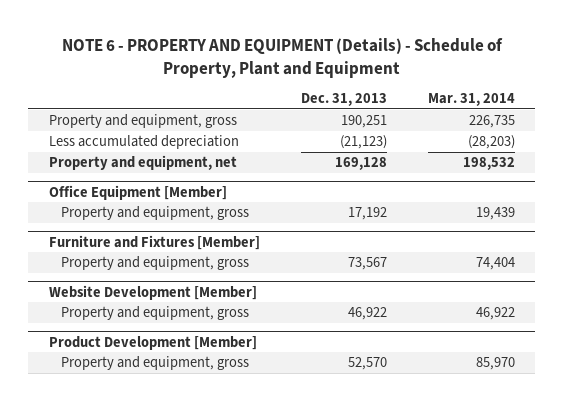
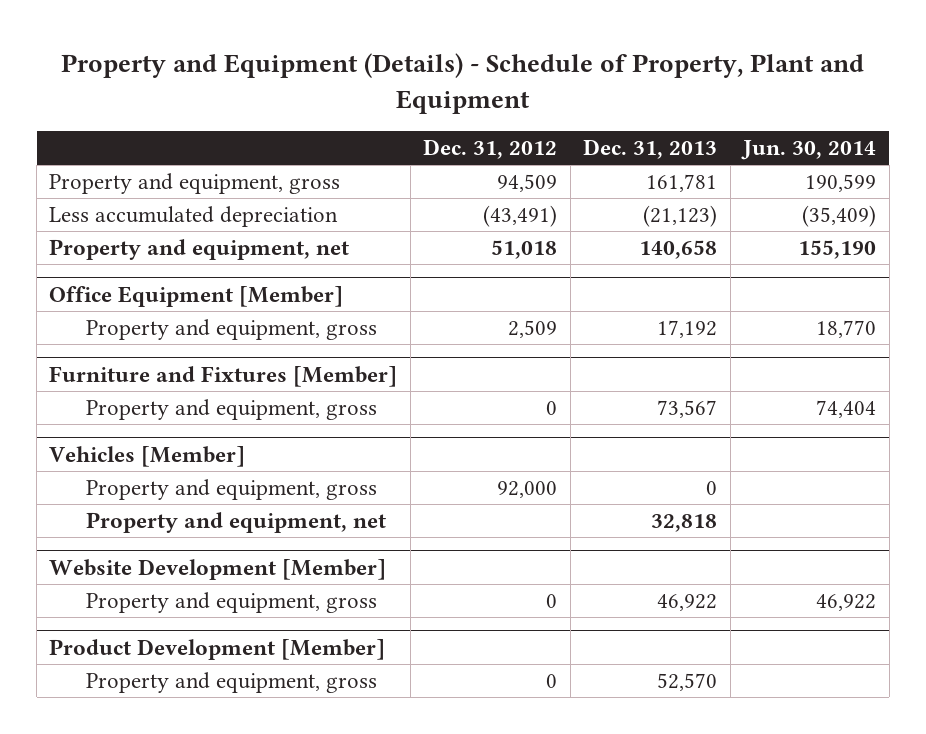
[61,37,503,78] NOTE 6 - PROPERTY AND EQUIPMENT (Details) - Schedule of Property, Plant and Equipment -> [60,53,864,114] Property and Equipment (Details) - Schedule of Property, Plant and Equipment
[427,93,515,107] Mar. 31, 2014 -> none
none -> [423,139,558,160] Dec. 31, 2012
none -> [741,140,877,161] Jun. 30, 2014
[340,115,387,129] 190,251 -> [646,174,718,193] 161,781
[334,157,387,171] 169,128 -> [639,240,718,260] 140,658
none -> [49,445,246,467] Vehicles [Member]
none -> [86,479,378,501] Property and equipment, gross
none -> [86,512,387,534] Property and equipment, net

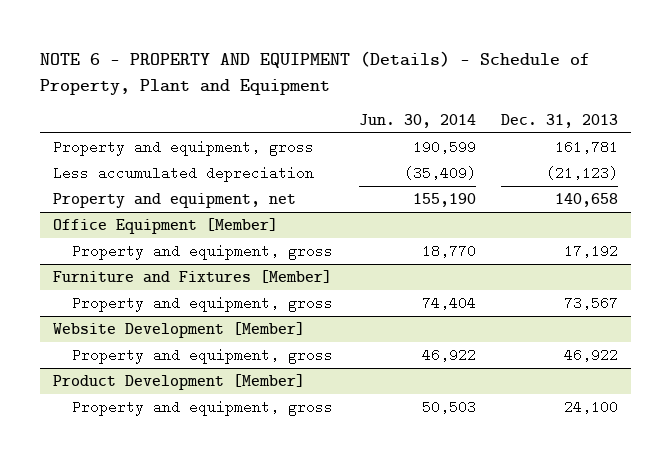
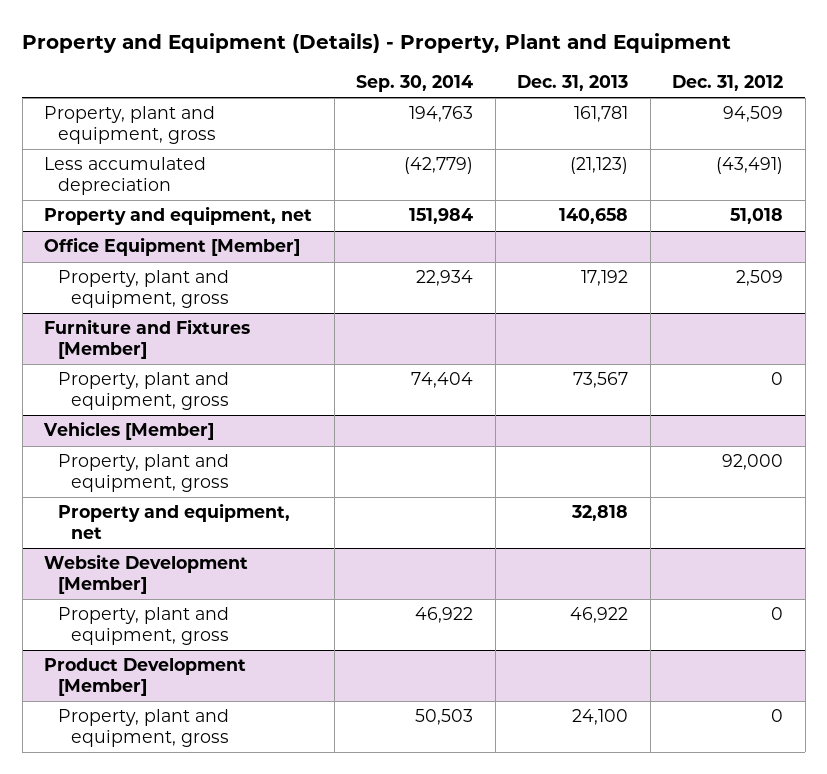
[40,51,591,95] NOTE 6 - PROPERTY AND EQUIPMENT (Details) - Schedule of Property, Plant and Equipment -> [22,33,732,54] Property and Equipment (Details) - Property, Plant and Equipment
[358,113,476,128] Jun. 30, 2014 -> none
none -> [356,74,474,92] Sep. 30, 2014
none -> [672,74,784,91] Dec. 31, 2012
[52,139,314,156] Property and equipment, gross -> [44,106,216,144] Property, plant and equipment, gross
[72,243,334,260] Property and equipment, gross -> [57,270,229,308] Property, plant and equipment, gross
[72,295,334,312] Property and equipment, gross -> [57,372,229,410] Property, plant and equipment, gross
none -> [43,421,215,441] Vehicles [Member]
none -> [57,454,229,492] Property, plant and equipment, gross
none -> [57,503,290,539] Property and equipment, net
[72,347,334,364] Property and equipment, gross -> [57,607,229,645] Property, plant and equipment, gross
[72,399,334,416] Property and equipment, gross -> [57,709,229,747] Property, plant and equipment, gross

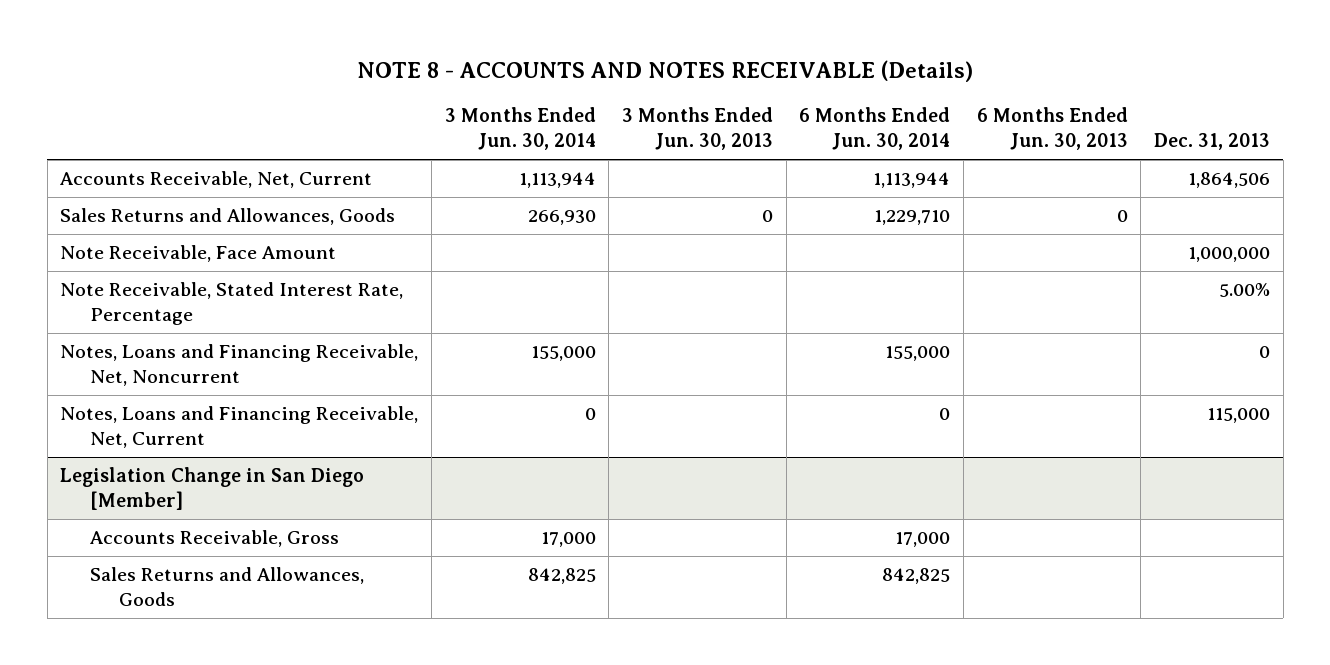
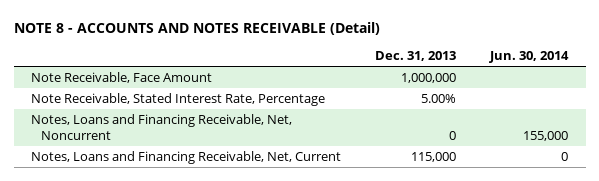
[357,59,974,82] NOTE 8 - ACCOUNTS AND NOTES RECEIVABLE (Details) -> [13,21,380,35] NOTE 8 - ACCOUNTS AND NOTES RECEIVABLE (Detail)
[444,107,596,151] 3 Months Ended Jun. 30, 2014 -> none
[621,107,773,151] 3 Months Ended Jun. 30, 2013 -> none
[799,107,951,151] 6 Months Ended Jun. 30, 2014 -> none
[976,107,1128,151] 6 Months Ended Jun. 30, 2013 -> none
none -> [489,51,570,64] Jun. 30, 2014
[60,171,373,189] Accounts Receivable, Net, Current -> none
[60,208,396,226] Sales Returns and Allowances, Goods -> none
[60,467,365,511] Legislation Change in San Diego [Member] -> none
[89,530,339,548] Accounts Receivable, Gross -> none
[89,567,364,607] Sales Returns and Allowances, Goods -> none

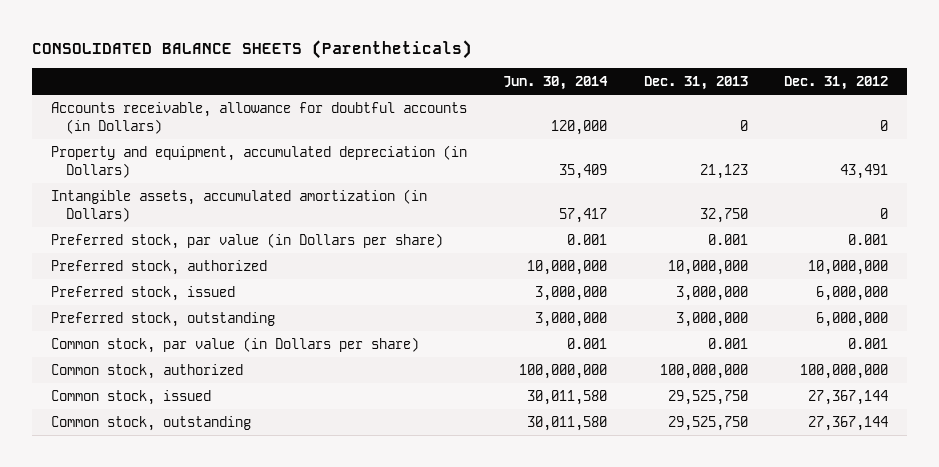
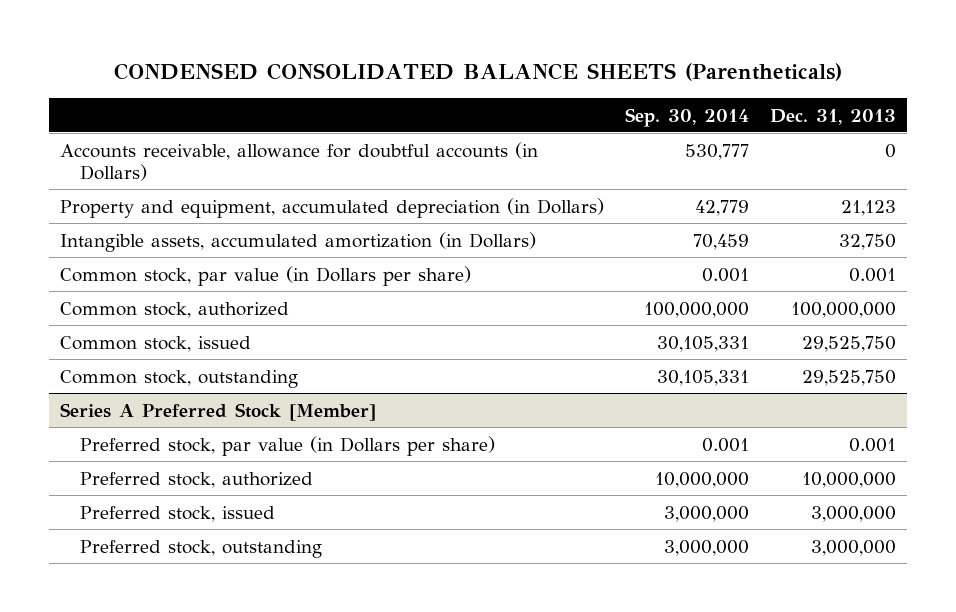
[32,40,473,60] CONSOLIDATED BALANCE SHEETS (Parentheticals) -> [114,62,843,81] CONDENSED CONSOLIDATED BALANCE SHEETS (Parentheticals)
[503,76,609,91] Jun. 30, 2014 -> none
[784,76,889,91] Dec. 31, 2012 -> none
none -> [625,107,750,127] Sep. 30, 2014
[50,233,443,250] Preferred stock, par value (in Dollars per share) -> none
[50,260,267,276] Preferred stock, authorized -> none
[50,286,235,302] Preferred stock, issued -> none
[50,312,275,328] Preferred stock, outstanding -> none
none -> [59,402,376,421] Series A Preferred Stock [Member]
none -> [80,435,496,456] Preferred stock, par value (in Dollars per share)
none -> [80,471,314,488] Preferred stock, authorized
none -> [80,505,276,522] Preferred stock, issued
none -> [80,539,323,558] Preferred stock, outstanding

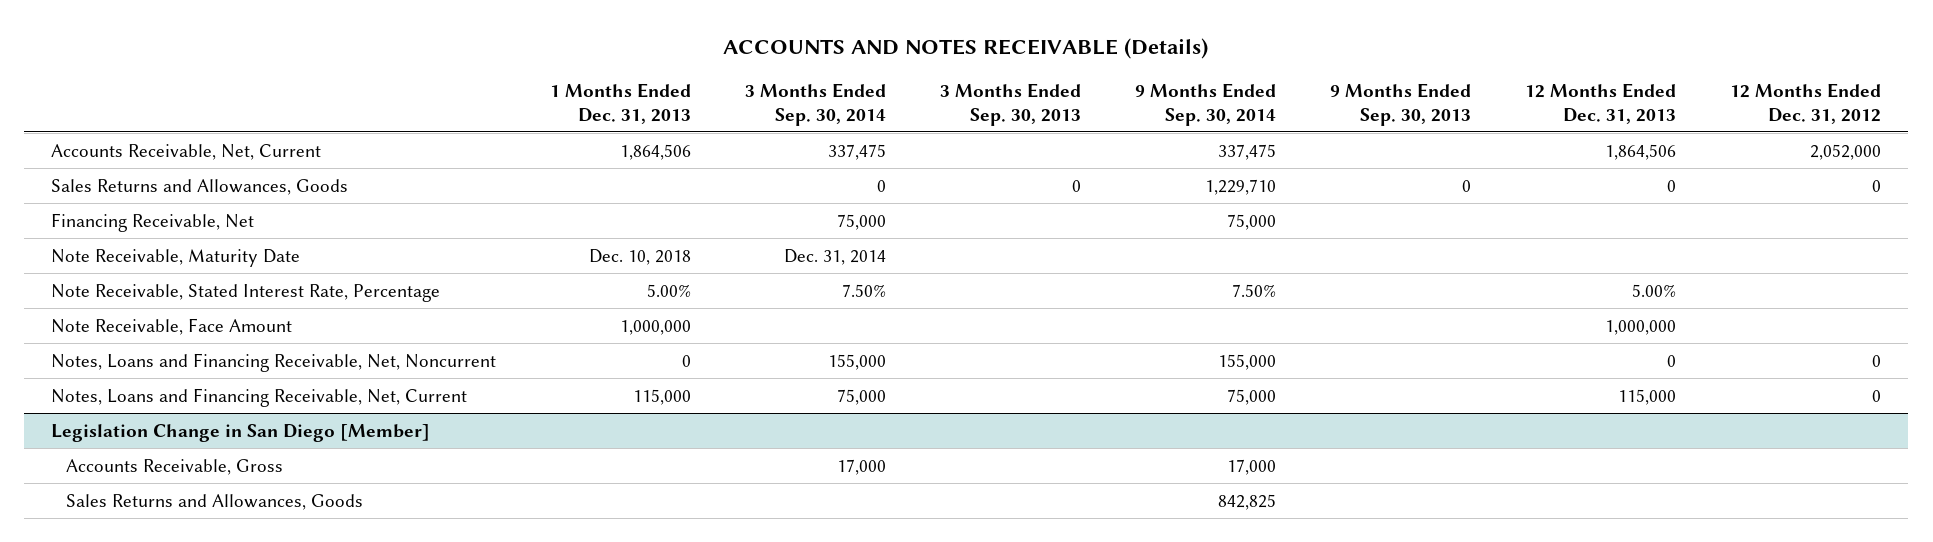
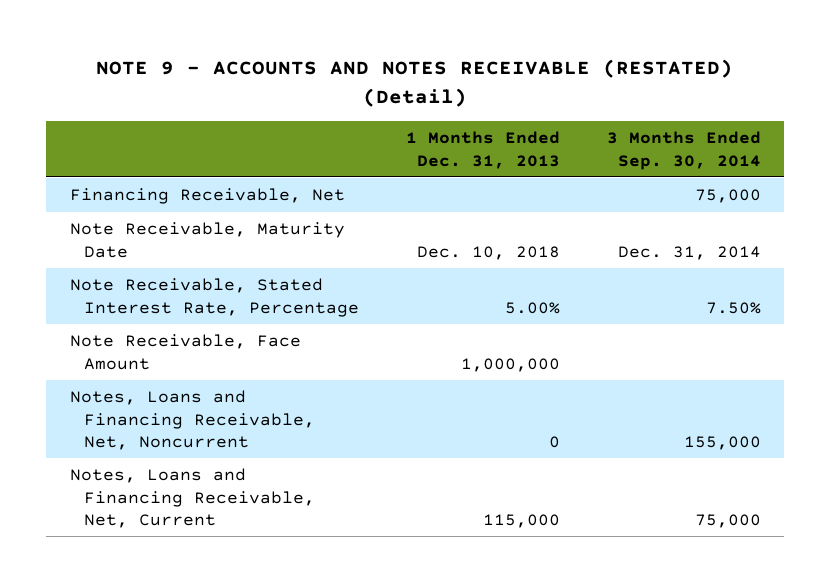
[723,37,1209,59] ACCOUNTS AND NOTES RECEIVABLE (Details) -> [96,59,734,107] NOTE 9 - ACCOUNTS AND NOTES RECEIVABLE (RESTATED) (Detail)
[940,82,1082,126] 3 Months Ended Sep. 30, 2013 -> none
[1135,82,1277,126] 9 Months Ended Sep. 30, 2014 -> none
[1330,82,1472,126] 9 Months Ended Sep. 30, 2013 -> none
[1525,82,1677,124] 12 Months Ended Dec. 31, 2013 -> none
[1730,82,1882,124] 12 Months Ended Dec. 31, 2012 -> none
[51,143,322,160] Accounts Receivable, Net, Current -> none
[51,178,349,195] Sales Returns and Allowances, Goods -> none
[51,423,431,442] Legislation Change in San Diego [Member] -> none
[65,458,283,475] Accounts Receivable, Gross -> none
[65,493,363,510] Sales Returns and Allowances, Goods -> none

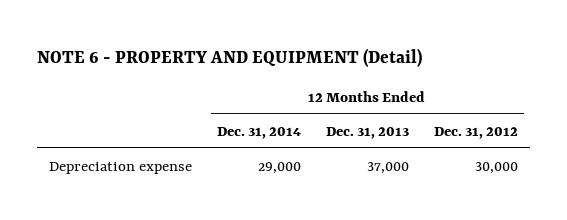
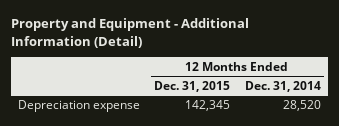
[36,48,422,68] NOTE 6 - PROPERTY AND EQUIPMENT (Detail) -> [10,18,249,48] Property and Equipment - Additional Information (Detail)
[325,126,409,139] Dec. 31, 2013 -> none
[433,126,518,139] Dec. 31, 2012 -> none
none -> [154,80,231,92] Dec. 31, 2015
[257,161,301,174] 29,000 -> [282,100,321,112] 28,520

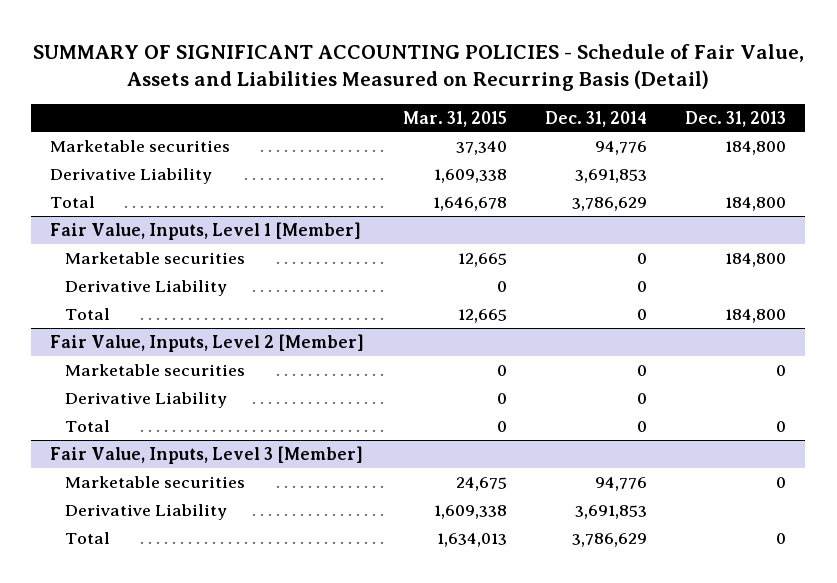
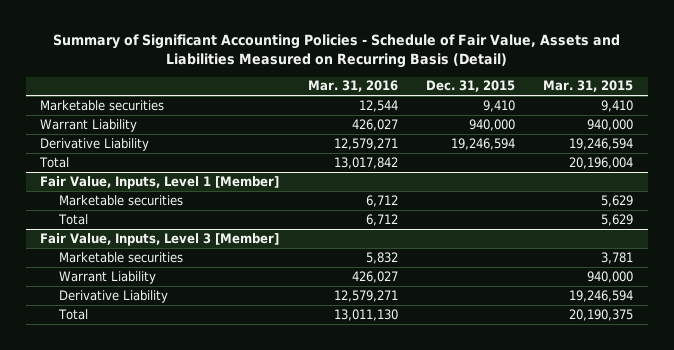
[33,43,805,91] SUMMARY OF SIGNIFICANT ACCOUNTING POLICIES - Schedule of Fair Value, Assets and Liabilities Measured on Recurring Basis (Detail) -> [52,34,620,69] Summary of Significant Accounting Policies - Schedule of Fair Value, Assets and Liabilities Measured on Recurring Basis (Detail)
[544,110,647,127] Dec. 31, 2014 -> none
[685,110,787,127] Dec. 31, 2013 -> none
none -> [307,80,398,93] Mar. 31, 2016
none -> [425,80,515,93] Dec. 31, 2015
[455,140,507,155] 37,340 -> [601,99,634,112] 9,410
none -> [40,118,138,132] Warrant Liability
[433,168,507,183] 1,609,338 -> [569,137,634,150] 19,246,594
[432,196,507,211] 1,646,678 -> [569,156,634,169] 20,196,004
[65,279,228,296] Derivative Liability -> none
[50,333,365,352] Fair Value, Inputs, Level 2 [Member] -> none
[65,363,246,376] Marketable securities -> none
[65,391,228,408] Derivative Liability -> none
[65,419,111,432] Total -> none
[457,252,507,267] 12,665 -> [601,194,634,207] 5,629
[457,308,507,323] 12,665 -> [601,213,634,226] 5,629
[455,476,507,491] 24,675 -> [601,251,634,264] 3,781
none -> [59,270,157,284] Warrant Liability
[433,504,507,519] 1,609,338 -> [569,289,634,302] 19,246,594
[436,532,507,547] 1,634,013 -> [569,308,634,321] 20,190,375

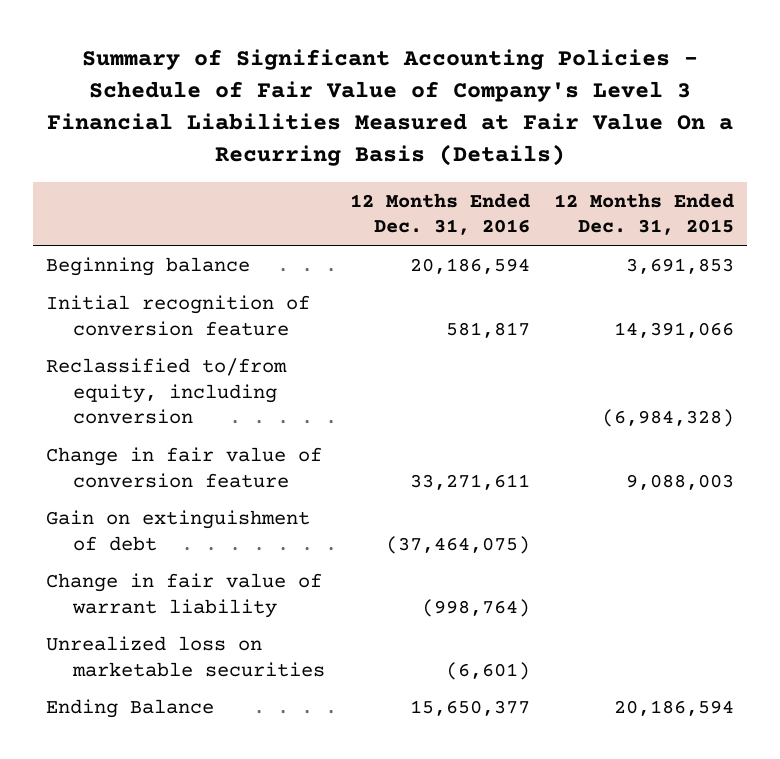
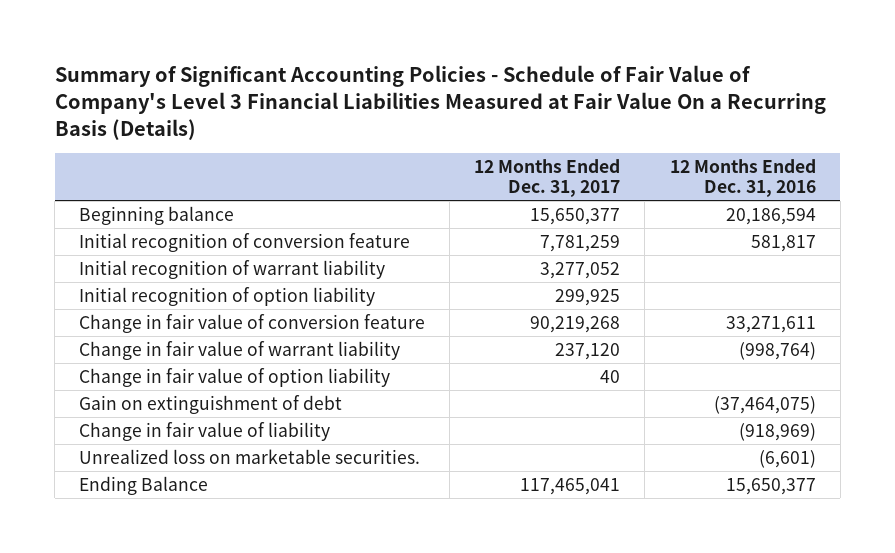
[554,192,735,236] 12 Months Ended Dec. 31, 2015 -> none
none -> [474,159,621,198] 12 Months Ended Dec. 31, 2017
[45,357,287,425] Reclassified to/from equity, including conversion -> none
none -> [79,259,386,279] Initial recognition of warrant liability
none -> [79,286,376,306] Initial recognition of option liability
none -> [79,367,391,387] Change in fair value of option liability
[45,509,310,551] Gain on extinguishment of debt -> [79,394,343,414] Gain on extinguishment of debt
none -> [79,421,331,441] Change in fair value of liability
[45,635,326,677] Unrealized loss on marketable securities -> [79,448,421,464] Unrealized loss on marketable securities.

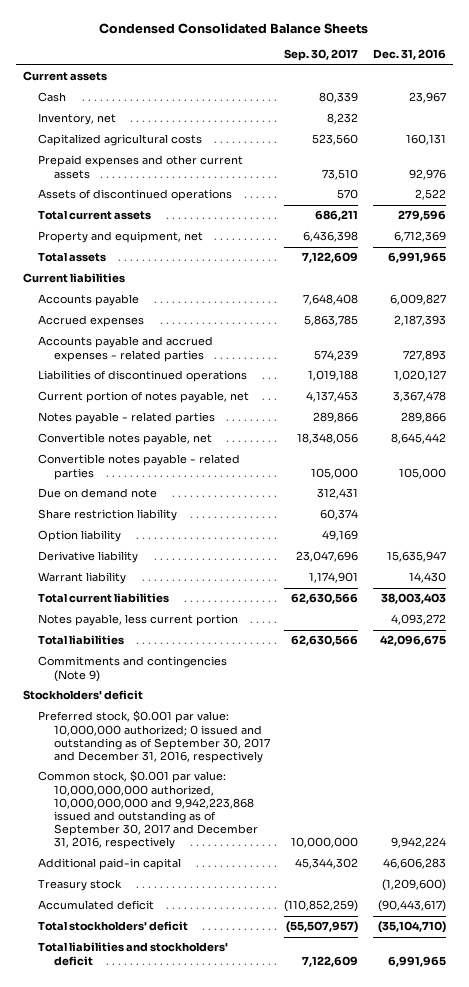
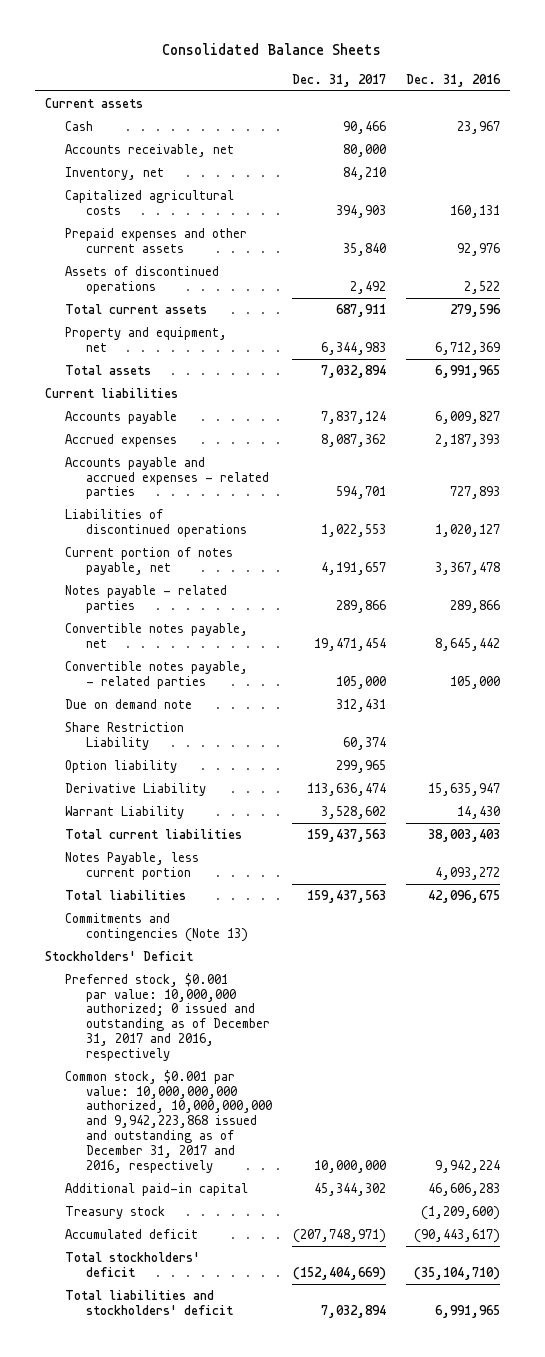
[99,23,369,35] Condensed Consolidated Balance Sheets -> [162,42,382,55] Consolidated Balance Sheets
[284,49,359,62] Sep. 30, 2017 -> none
none -> [291,73,386,87] Dec. 31, 2017
none -> [65,143,235,157] Accounts receivable, net
[38,454,241,480] Convertible notes payable - related parties -> [65,660,249,689] Convertible notes payable, - related parties
[38,509,178,522] Share restriction liability -> [65,721,185,750] Share Restriction Liability
[38,551,139,564] Derivative liability -> [65,782,207,796] Derivative Liability
[38,572,127,585] Warrant liability -> [65,805,185,819] Warrant Liability
[38,614,239,627] Notes payable, less current portion -> [65,851,200,880] Notes Payable, less current portion
[38,656,228,682] Commitments and contingencies (Note 9) -> [65,912,248,942] Commitments and contingencies (Note 13)
[23,690,144,701] Stockholders' deficit -> [45,950,194,961] Stockholders' Deficit
[38,710,270,763] Preferred stock, $0.001 par value: 10,000,000 authorized; 0 issued and outstanding as of September 30, 2017 and December 31, 2016, respectively -> [65,972,270,1061] Preferred stock, $0.001 par value: 10,000,000 authorized; 0 issued and outstanding as of December 31, 2017 and 2016, respectively
[38,770,258,850] Common stock, $0.001 par value: 10,000,000,000 authorized, 10,000,000,000 and 9,942,223,868 issued and outstanding as of September 30, 2017 and December 31, 2016, respectively -> [65,1069,272,1173] Common stock, $0.001 par value: 10,000,000,000 authorized, 10,000,000,000 and 9,942,223,868 issued and outstanding as of December 31, 2017 and 2016, respectively

